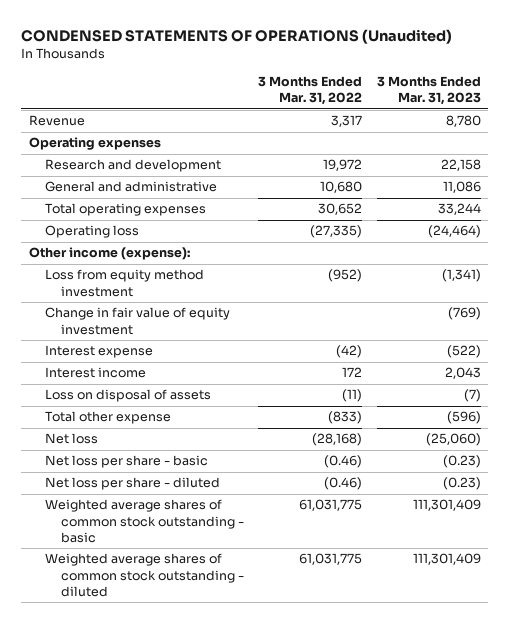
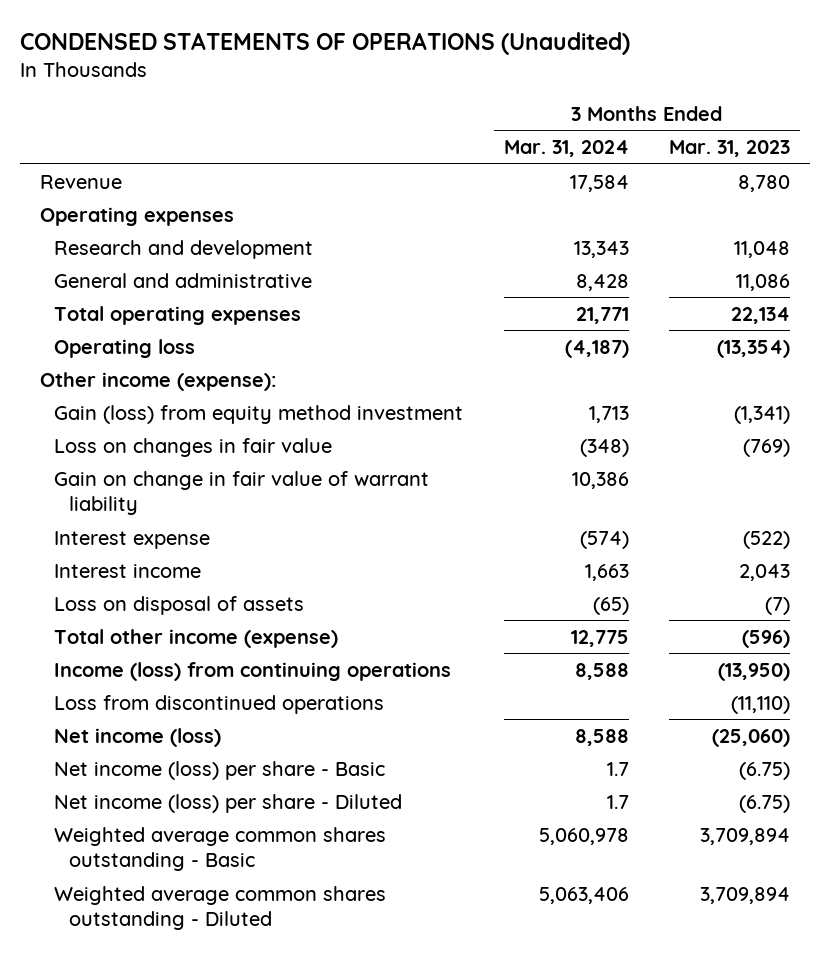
[258,76,363,106] 3 Months Ended Mar. 31, 2022 -> none
none -> [503,140,629,158] Mar. 31, 2024
[440,159,481,172] 22,158 -> [734,240,791,258] 11,048
[437,203,481,216] 33,244 -> [731,306,791,324] 22,134
[427,225,481,239] (24,464) -> [717,339,791,358] (13,354)
[44,269,204,297] Loss from equity method investment -> [54,404,464,424] Gain (loss) from equity method investment
[44,307,230,335] Change in fair value of equity investment -> [54,437,333,457] Loss on changes in fair value
none -> [54,470,430,516] Gain on change in fair value of warrant liability
[44,411,171,425] Total other expense -> [54,628,339,648] Total other income (expense)
none -> [54,661,452,681] Income (loss) from continuing operations
none -> [54,694,385,714] Loss from discontinued operations
[44,433,98,445] Net loss -> [54,727,222,747] Net income (loss)
[44,455,208,469] Net loss per share - basic -> [54,760,386,780] Net income (loss) per share - Basic
[442,455,481,469] (0.23) -> [739,761,791,780] (6.75)
[44,477,220,491] Net loss per share - diluted -> [54,793,403,813] Net income (loss) per share - Diluted
[442,477,481,491] (0.23) -> [739,794,791,813] (6.75)
[44,499,244,544] Weighted average shares of common stock outstanding - basic -> [54,826,387,872] Weighted average common shares outstanding - Basic
[412,499,481,512] 111,301,409 -> [700,827,791,845] 3,709,894
[44,553,244,598] Weighted average shares of common stock outstanding - diluted -> [54,885,387,931] Weighted average common shares outstanding - Diluted
[412,553,481,566] 111,301,409 -> [700,886,791,904] 3,709,894

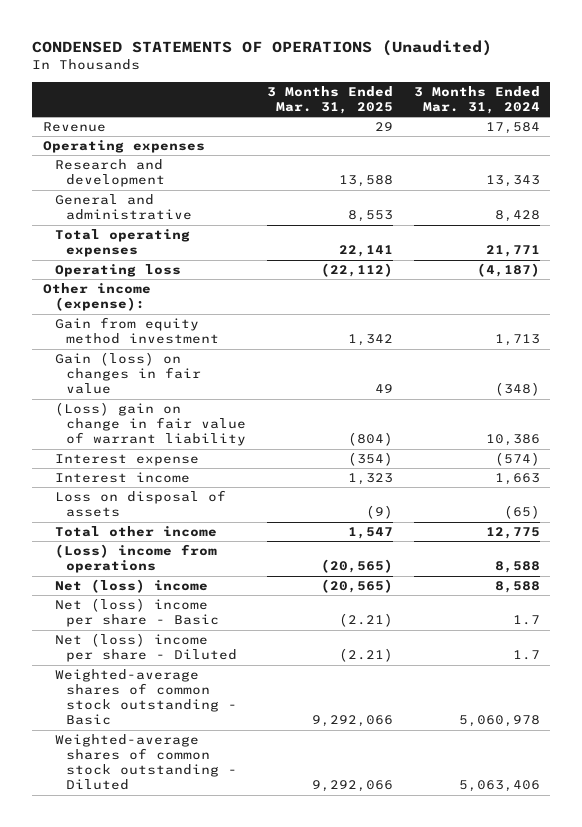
[669,140,791,158] Mar. 31, 2023 -> none
none -> [267,85,394,115] 3 Months Ended Mar. 31, 2025
[54,404,464,424] Gain (loss) from equity method investment -> [54,317,220,345] Gain from equity method investment
[54,437,333,457] Loss on changes in fair value -> [54,352,202,395] Gain (loss) on changes in fair value
[54,470,430,516] Gain on change in fair value of warrant liability -> [54,402,247,447] (Loss) gain on change in fair value of warrant liability
[54,694,385,714] Loss from discontinued operations -> none
[54,628,339,648] Total other income (expense) -> [54,526,217,538] Total other income
[54,661,452,681] Income (loss) from continuing operations -> [54,544,217,574] (Loss) income from operations
[54,727,222,747] Net income (loss) -> [54,579,208,594] Net (loss) income
[54,760,386,780] Net income (loss) per share - Basic -> [54,598,220,628] Net (loss) income per share - Basic
[54,793,403,813] Net income (loss) per share - Diluted -> [54,633,238,663] Net (loss) income per share - Diluted
[54,826,387,872] Weighted average common shares outstanding - Basic -> [54,669,238,726] Weighted-average shares of common stock outstanding - Basic
[54,885,387,931] Weighted average common shares outstanding - Diluted -> [54,734,238,791] Weighted-average shares of common stock outstanding - Diluted

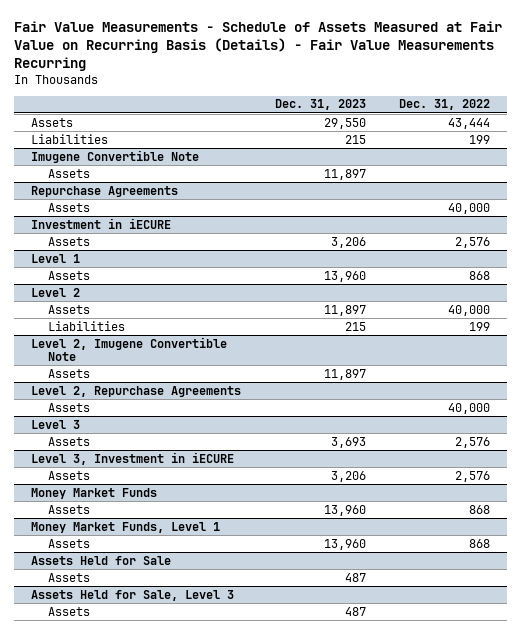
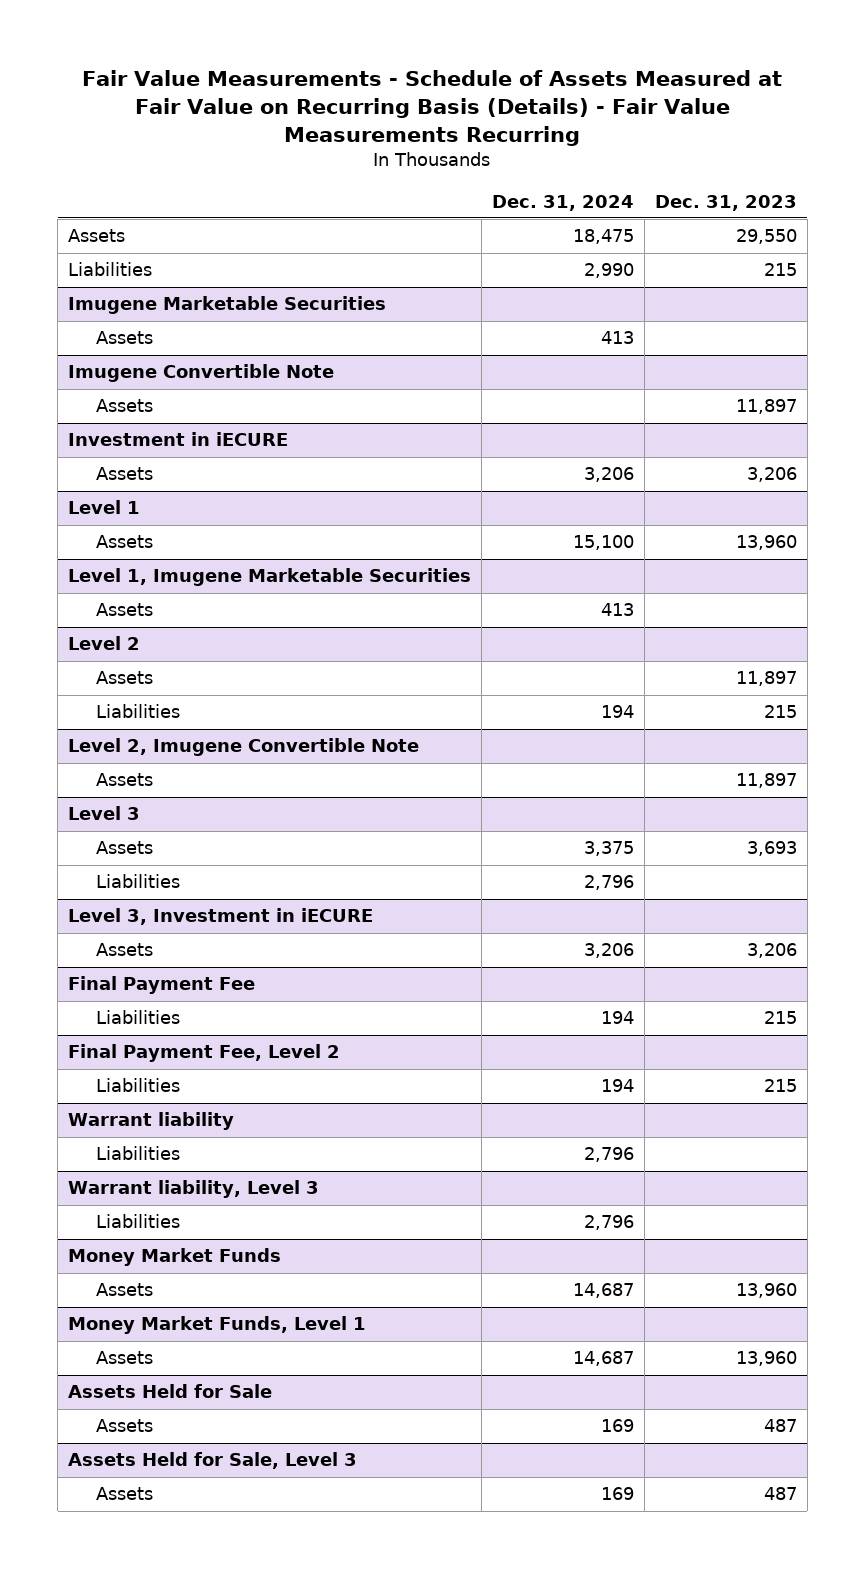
[399,99,491,111] Dec. 31, 2022 -> none
none -> [491,194,634,211] Dec. 31, 2024
none -> [68,296,387,315] Imugene Marketable Securities
none -> [95,331,153,345] Assets
[30,185,178,197] Repurchase Agreements -> none
[48,202,91,212] Assets -> none
none -> [68,568,472,587] Level 1, Imugene Marketable Securities
none -> [95,603,153,617] Assets
[30,385,241,397] Level 2, Repurchase Agreements -> none
[48,402,91,412] Assets -> none
none -> [95,874,180,889] Liabilities
none -> [68,976,256,995] Final Payment Fee
none -> [95,1010,180,1025] Liabilities
none -> [68,1044,341,1063] Final Payment Fee, Level 2
none -> [95,1078,180,1093] Liabilities
none -> [68,1112,235,1131] Warrant liability
none -> [95,1146,180,1161] Liabilities
none -> [68,1180,320,1199] Warrant liability, Level 3
none -> [95,1214,180,1229] Liabilities

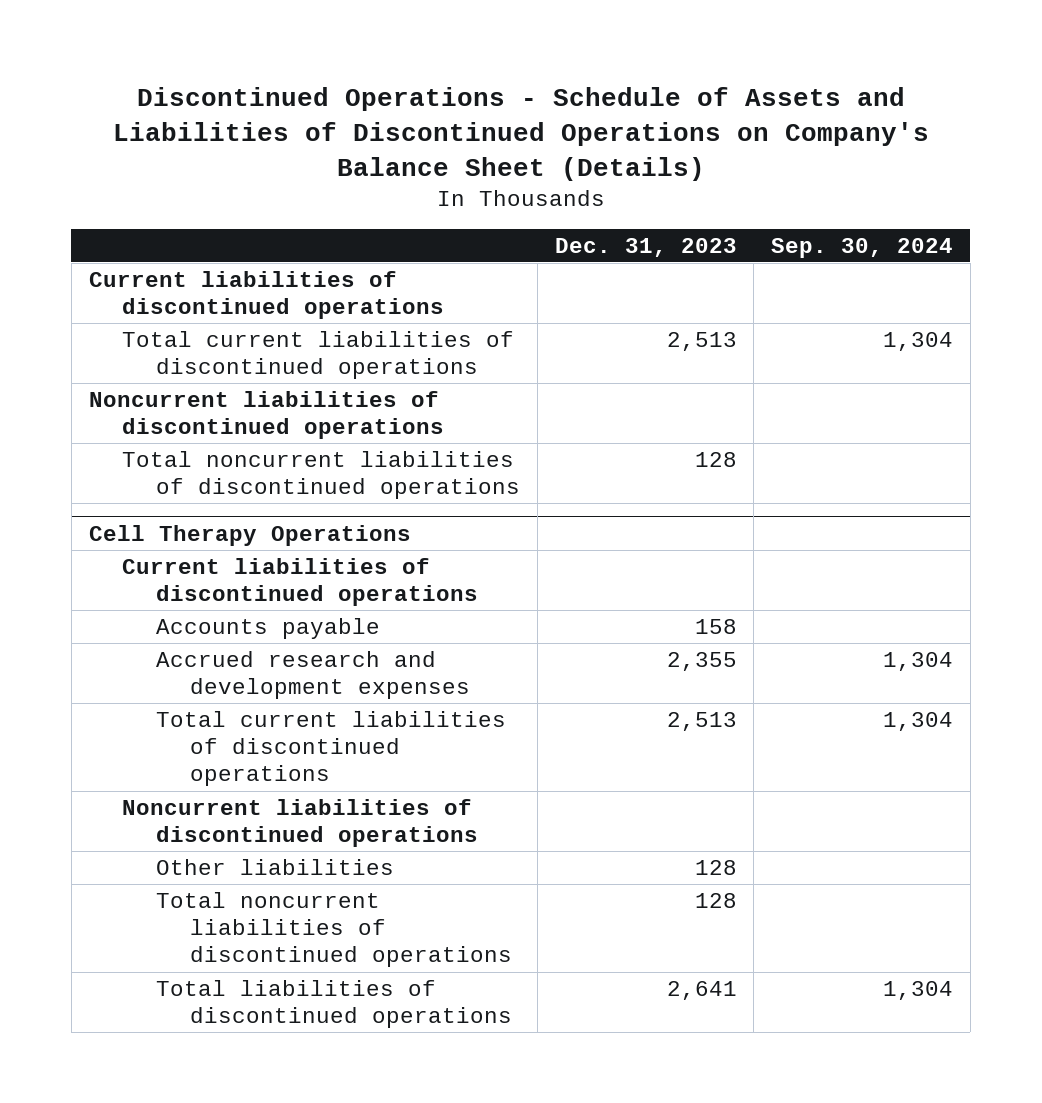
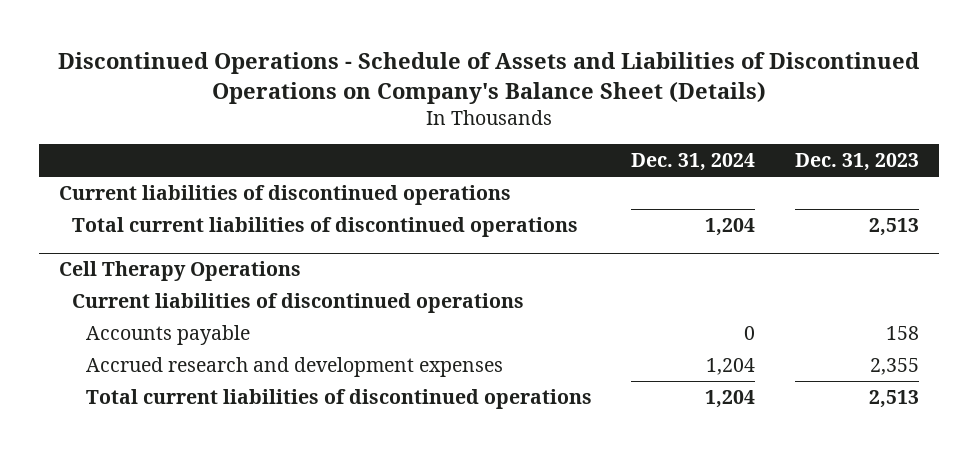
[771,237,954,258] Sep. 30, 2024 -> none
none -> [631,153,756,172] Dec. 31, 2024
[88,391,445,440] Noncurrent liabilities of discontinued operations -> none
[122,451,520,500] Total noncurrent liabilities of discontinued operations -> none
[122,799,478,848] Noncurrent liabilities of discontinued operations -> none
[155,859,394,876] Other liabilities -> none
[155,892,512,968] Total noncurrent liabilities of discontinued operations -> none
[155,980,512,1029] Total liabilities of discontinued operations -> none

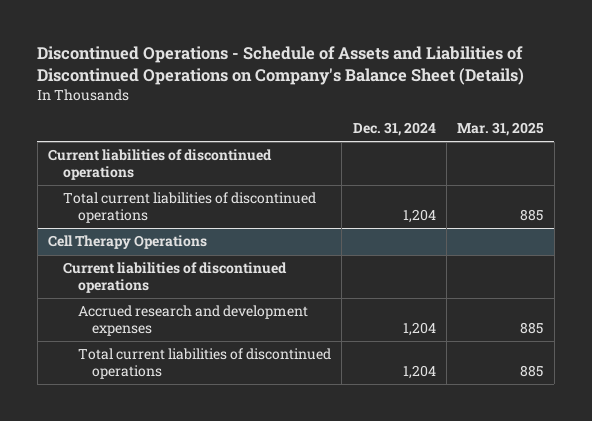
[794,153,919,172] Dec. 31, 2023 -> none
none -> [457,121,545,136] Mar. 31, 2025
[86,324,251,345] Accounts payable -> none

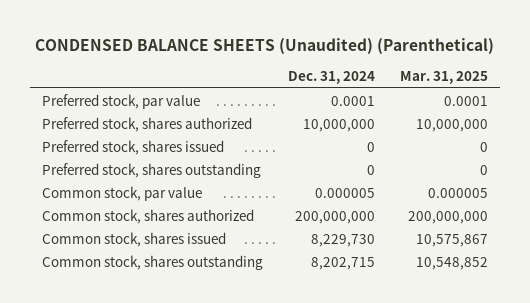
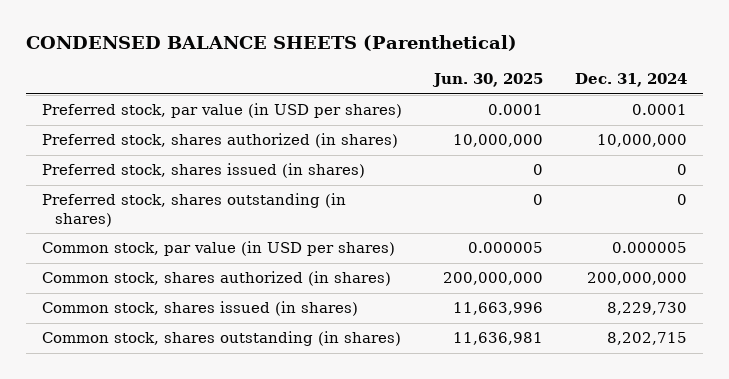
[35,37,495,55] CONDENSED BALANCE SHEETS (Unaudited) (Parenthetical) -> [25,35,517,52] CONDENSED BALANCE SHEETS (Parenthetical)
[399,71,488,85] Mar. 31, 2025 -> none
none -> [432,73,544,88] Jun. 30, 2025
[42,93,201,109] Preferred stock, par value -> [41,103,402,119] Preferred stock, par value (in USD per shares)
[42,116,253,132] Preferred stock, shares authorized -> [41,133,398,149] Preferred stock, shares authorized (in shares)
[42,139,225,155] Preferred stock, shares issued -> [41,163,365,179] Preferred stock, shares issued (in shares)
[42,162,262,178] Preferred stock, shares outstanding -> [41,193,346,227] Preferred stock, shares outstanding (in shares)
[42,185,203,201] Common stock, par value -> [41,241,395,257] Common stock, par value (in USD per shares)
[42,208,255,224] Common stock, shares authorized -> [41,271,391,287] Common stock, shares authorized (in shares)
[42,231,227,247] Common stock, shares issued -> [41,301,358,317] Common stock, shares issued (in shares)
[42,254,264,270] Common stock, shares outstanding -> [41,331,401,347] Common stock, shares outstanding (in shares)

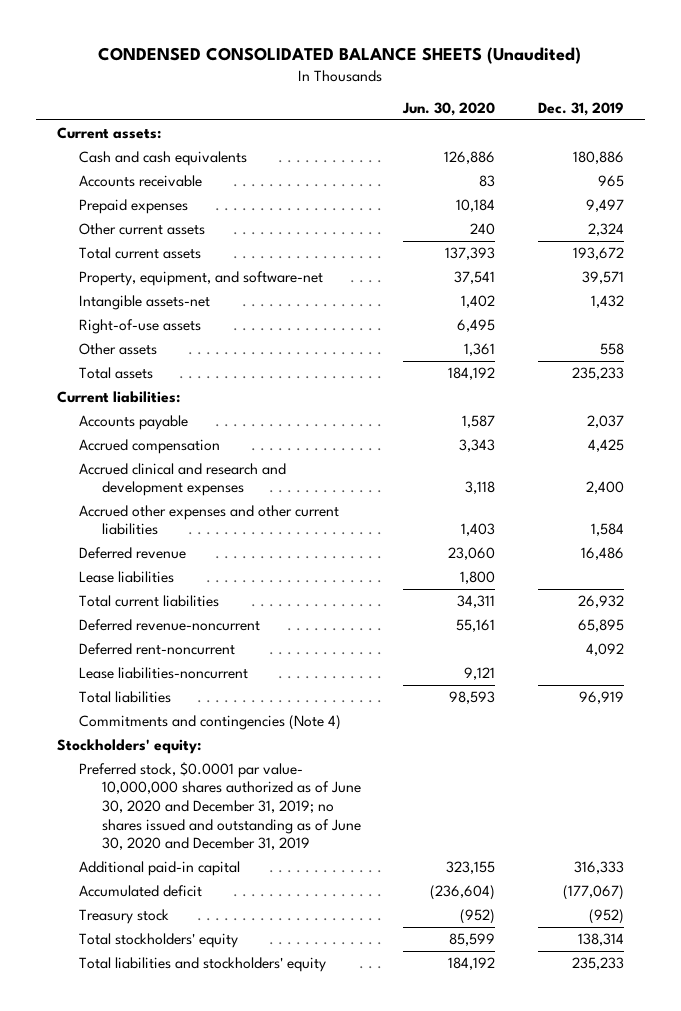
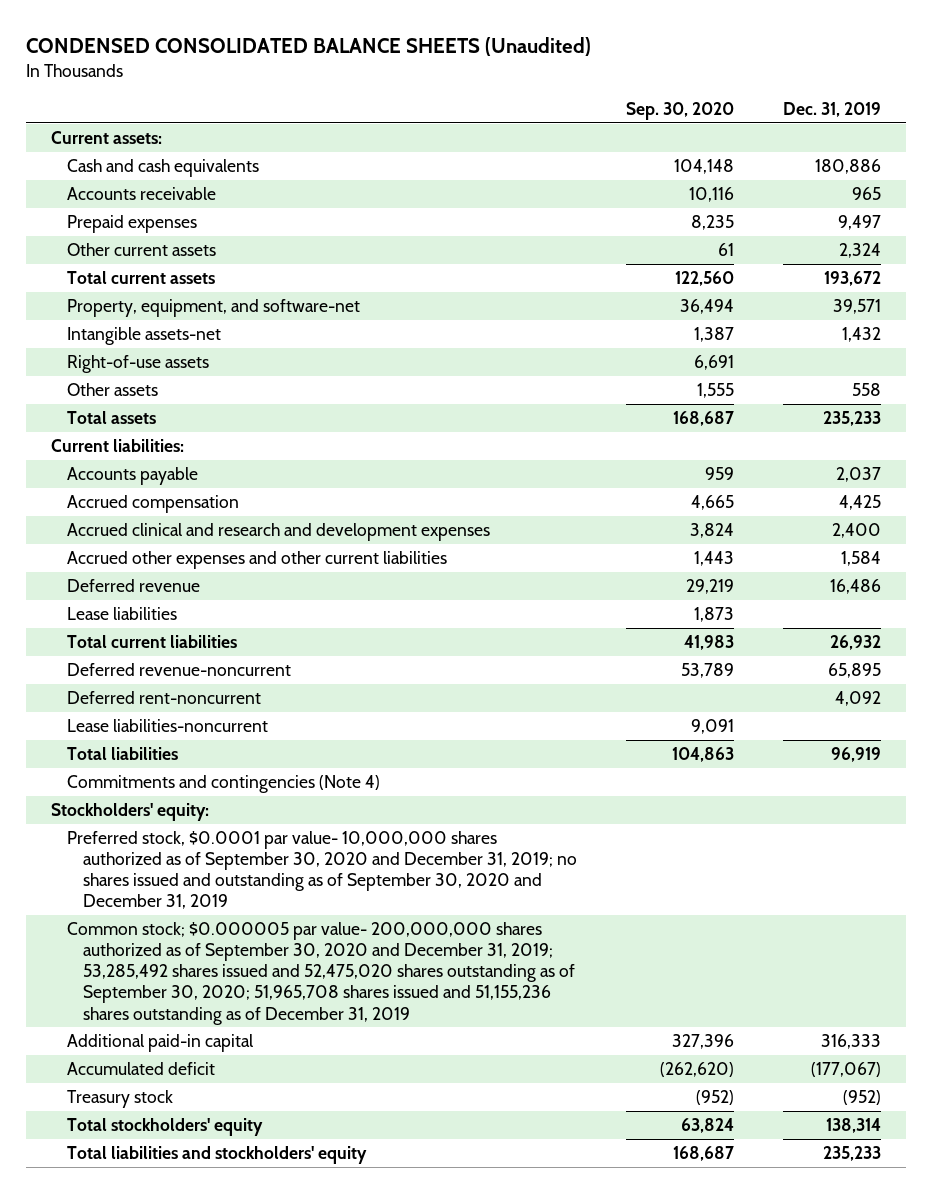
[402,101,496,116] Jun. 30, 2020 -> none
none -> [625,102,734,121] Sep. 30, 2020
[79,761,361,851] Preferred stock, $0.0001 par value- 10,000,000 shares authorized as of June 30, 2020 and December 31, 2019; no shares issued and outstanding as of June 30, 2020 and December 31, 2019 -> [66,831,577,910] Preferred stock, $0.0001 par value- 10,000,000 shares authorized as of September 30, 2020 and December 31, 2019; no shares issued and outstanding as of September 30, 2020 and December 31, 2019
none -> [66,922,575,1025] Common stock; $0.000005 par value- 200,000,000 shares authorized as of September 30, 2020 and December 31, 2019; 53,285,492 shares issued and 52,475,020 shares outstanding as of September 30, 2020; 51,965,708 shares issued and 51,155,236 shares outstanding as of December 31, 2019

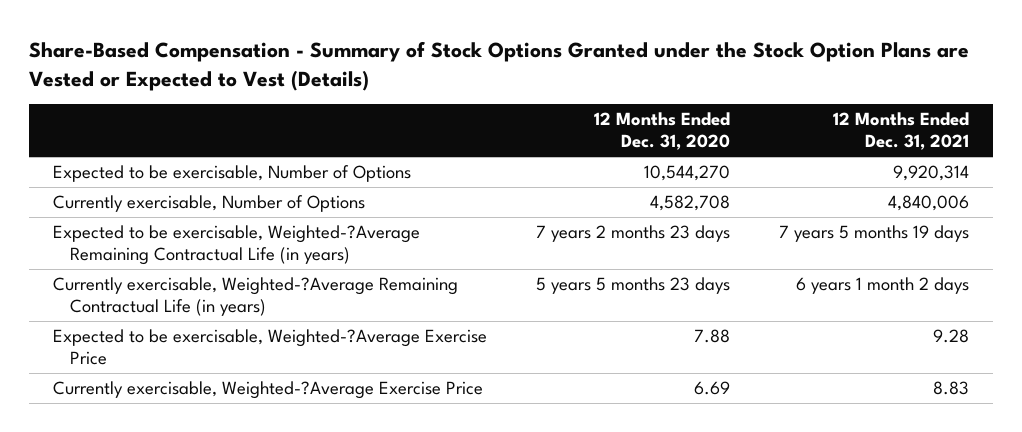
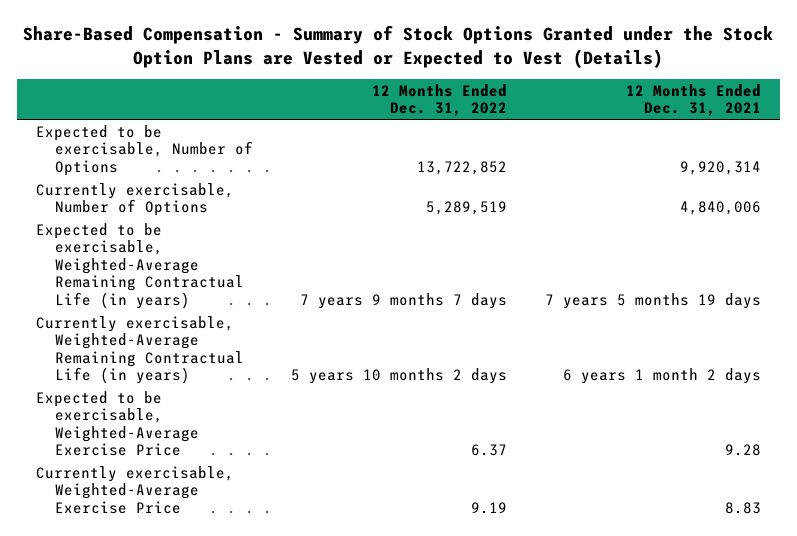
[593,112,730,151] 12 Months Ended Dec. 31, 2020 -> none
none -> [371,83,507,116] 12 Months Ended Dec. 31, 2022
[52,224,420,265] Expected to be exercisable, Weighted-?Average Remaining Contractual Life (in years) -> [35,222,244,309] Expected to be exercisable, Weighted-Average Remaining Contractual Life (in years)
[52,276,458,316] Currently exercisable, Weighted-?Average Remaining Contractual Life (in years) -> [35,315,244,385] Currently exercisable, Weighted-Average Remaining Contractual Life (in years)
[52,328,487,365] Expected to be exercisable, Weighted-?Average Exercise Price -> [35,390,199,457] Expected to be exercisable, Weighted-Average Exercise Price
[52,380,483,399] Currently exercisable, Weighted-?Average Exercise Price -> [35,465,234,514] Currently exercisable, Weighted-Average Exercise Price

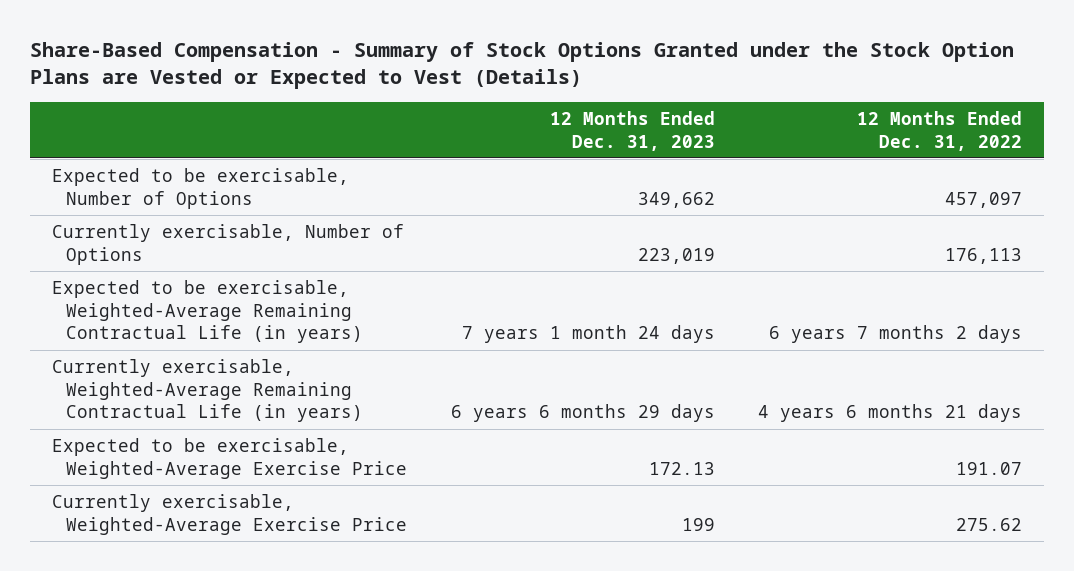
[626,83,762,116] 12 Months Ended Dec. 31, 2021 -> none
none -> [549,110,715,151] 12 Months Ended Dec. 31, 2023
[416,160,507,175] 13,722,852 -> [945,191,1023,208] 457,097
[425,201,507,216] 5,289,519 -> [945,247,1023,264] 176,113
[299,292,507,309] 7 years 9 months 7 days -> [769,325,1023,344] 6 years 7 months 2 days
[290,368,507,385] 5 years 10 months 2 days -> [758,404,1023,423] 4 years 6 months 21 days
[470,444,507,457] 6.37 -> [956,461,1023,475] 191.07
[470,501,507,514] 9.19 -> [956,517,1023,531] 275.62

